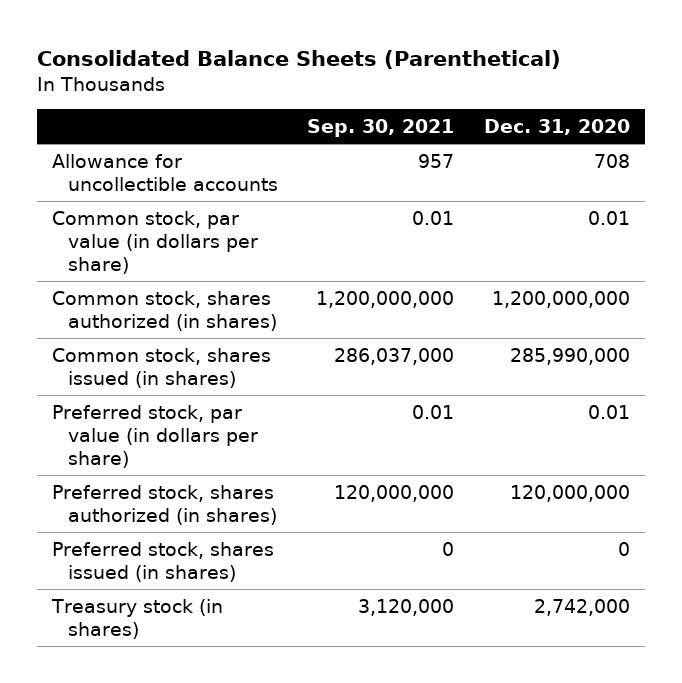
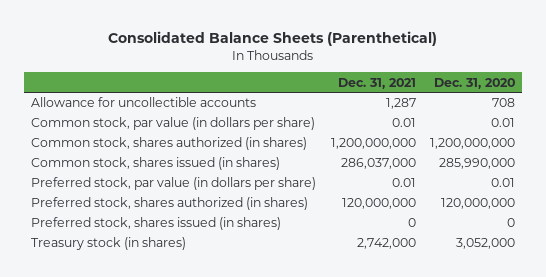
[307,118,455,137] Sep. 30, 2021 -> none
none -> [337,77,416,89] Dec. 31, 2021
[534,598,631,616] 2,742,000 -> [456,238,516,250] 3,052,000

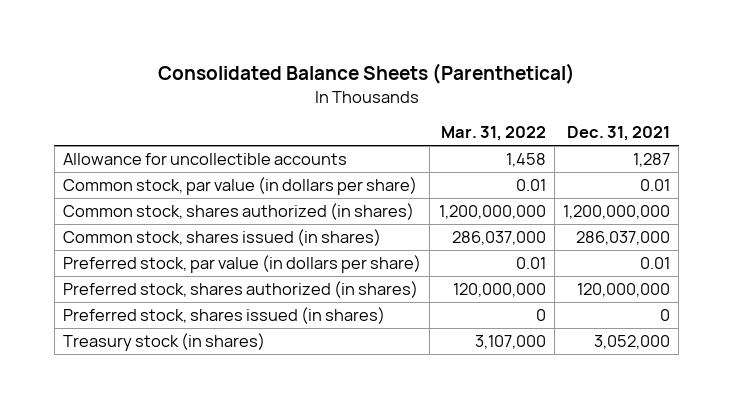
[434,77,516,89] Dec. 31, 2020 -> none
none -> [440,126,546,142] Mar. 31, 2022
[356,238,416,250] 2,742,000 -> [594,334,671,349] 3,052,000

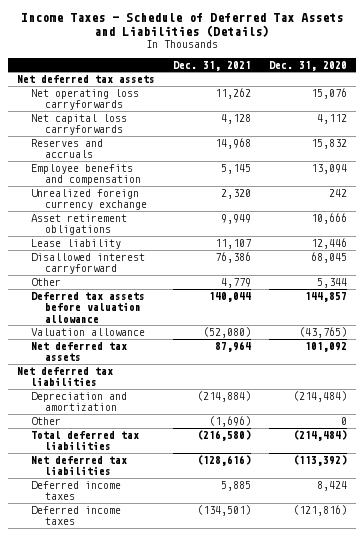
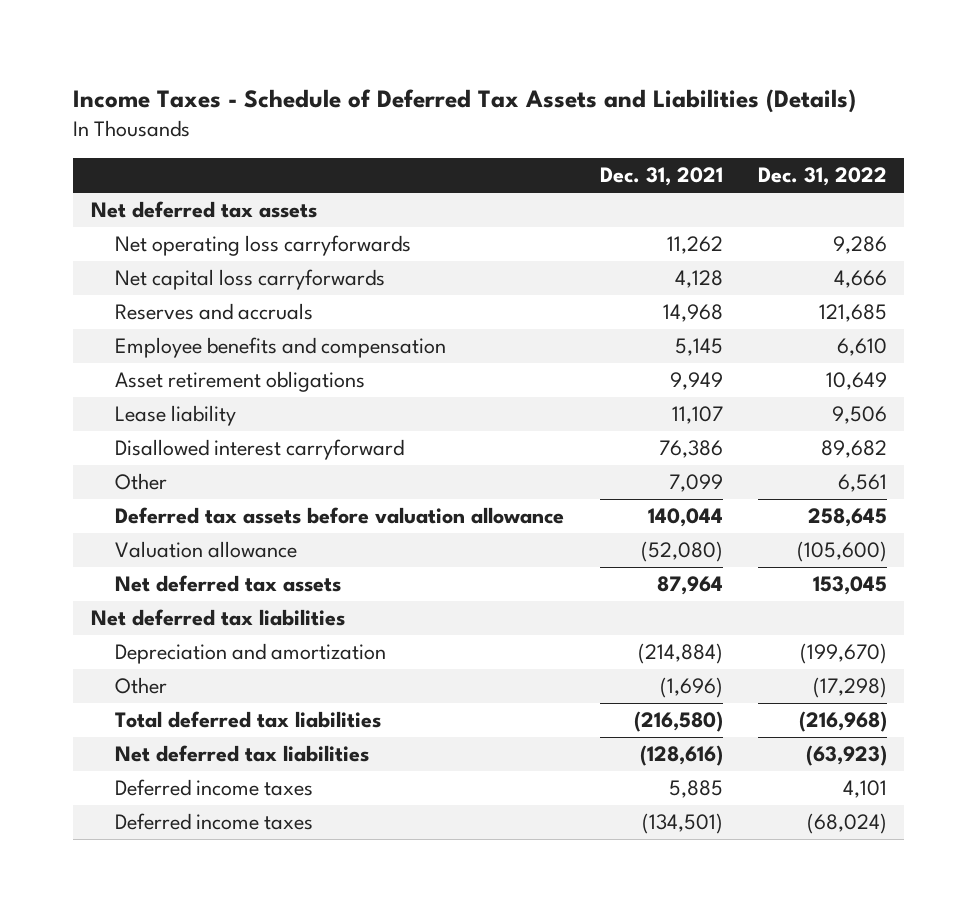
[268,60,347,71] Dec. 31, 2020 -> none
none -> [757,167,887,187] Dec. 31, 2022
[30,189,147,211] Unrealized foreign currency exchange -> none
[220,278,251,289] 4,779 -> [668,474,723,493] 7,099

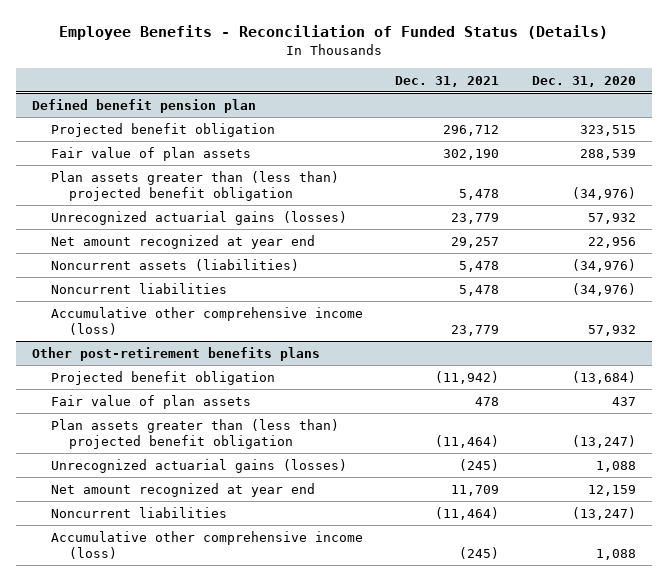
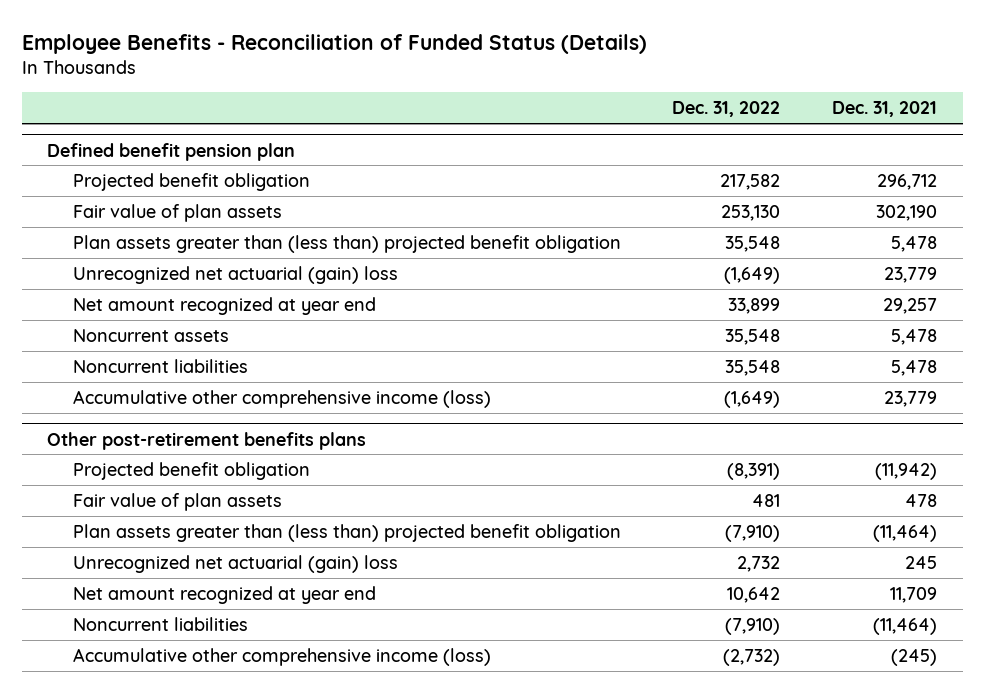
[531,75,636,87] Dec. 31, 2020 -> none
none -> [672,101,781,118] Dec. 31, 2022
[50,210,347,225] Unrecognized actuarial gains (losses) -> [72,265,398,284] Unrecognized net actuarial (gain) loss
[50,258,299,271] Noncurrent assets (liabilities) -> [72,328,229,342] Noncurrent assets
[50,458,347,473] Unrecognized actuarial gains (losses) -> [72,554,398,573] Unrecognized net actuarial (gain) loss
[459,458,500,471] (245) -> [904,555,937,569] 245

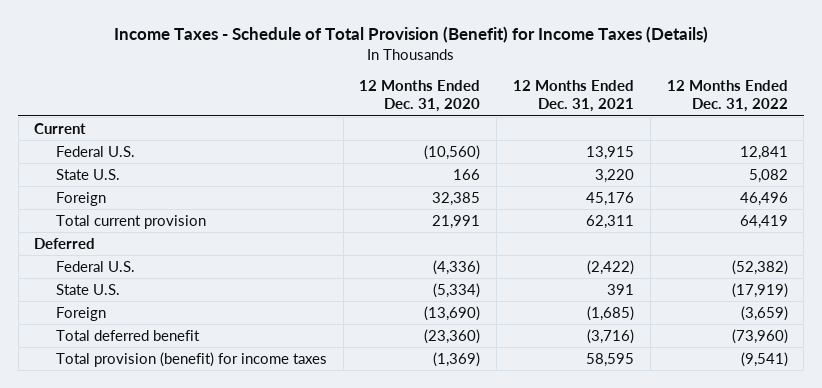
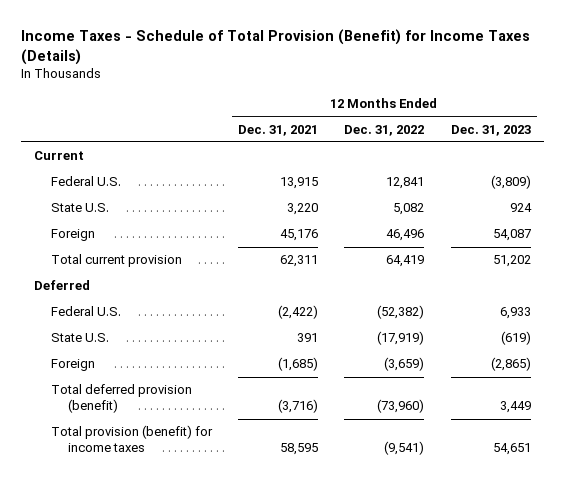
[359,79,481,113] 12 Months Ended Dec. 31, 2020 -> none
none -> [450,124,531,136] Dec. 31, 2023
[55,329,200,341] Total deferred benefit -> [50,384,192,414] Total deferred provision (benefit)

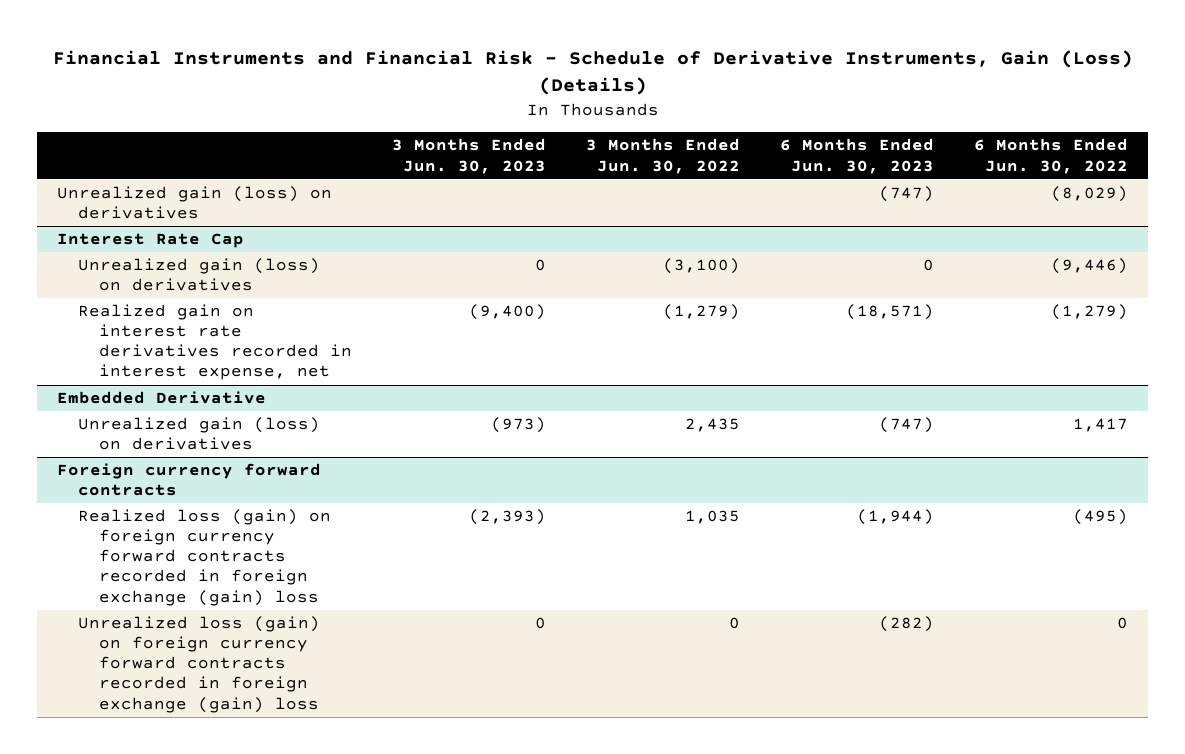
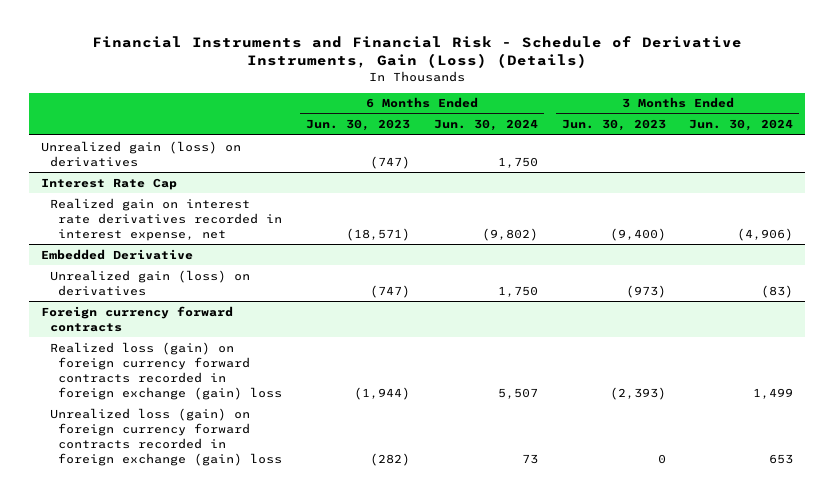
[585,138,740,174] 3 Months Ended Jun. 30, 2022 -> none
[973,138,1128,174] 6 Months Ended Jun. 30, 2022 -> none
none -> [433,119,538,132] Jun. 30, 2024
none -> [689,119,794,132] Jun. 30, 2024
[78,258,321,292] Unrealized gain (loss) on derivatives -> none

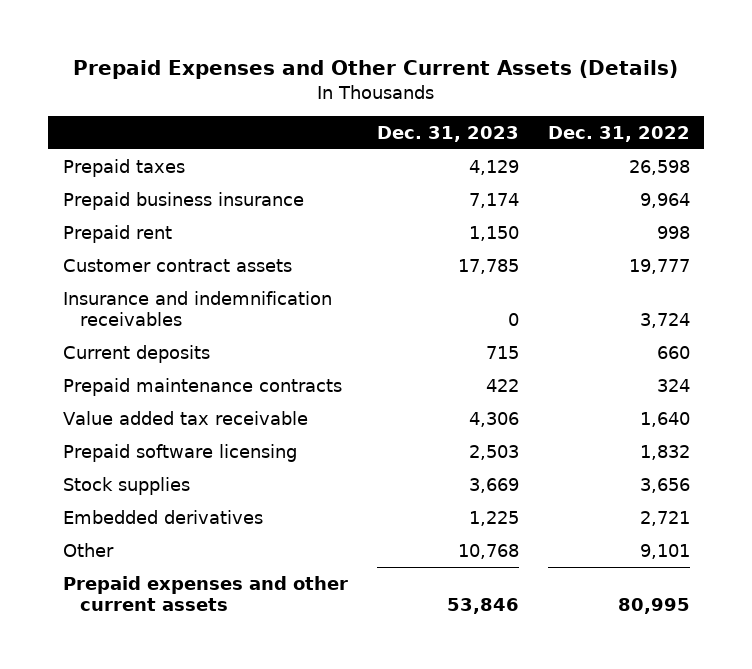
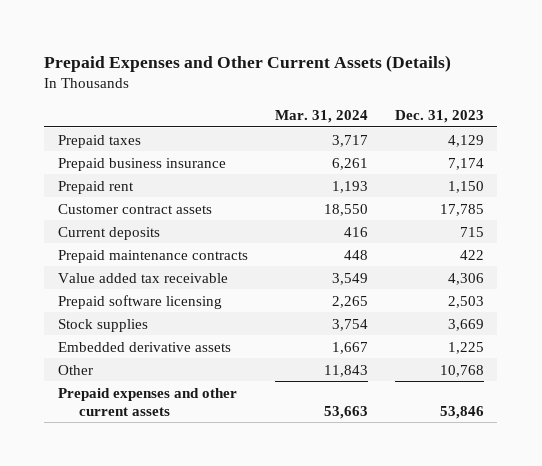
[547,125,690,142] Dec. 31, 2022 -> none
none -> [274,110,368,124] Mar. 31, 2024
[62,290,332,326] Insurance and indemnification receivables -> none
[62,509,263,524] Embedded derivatives -> [57,341,231,352] Embedded derivative assets

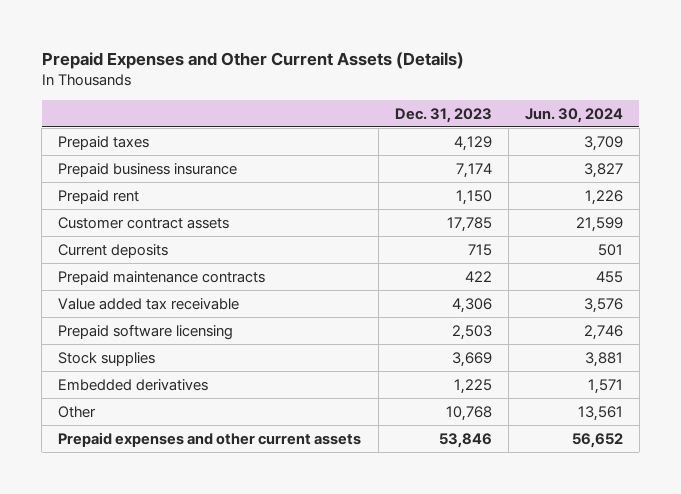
[274,110,368,124] Mar. 31, 2024 -> none
none -> [524,107,623,123] Jun. 30, 2024
[57,341,231,352] Embedded derivative assets -> [58,378,209,391] Embedded derivatives

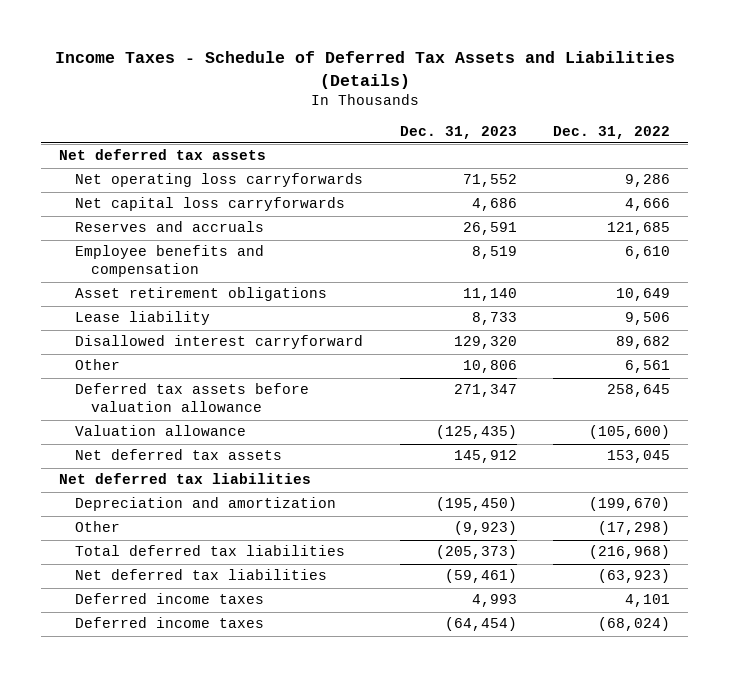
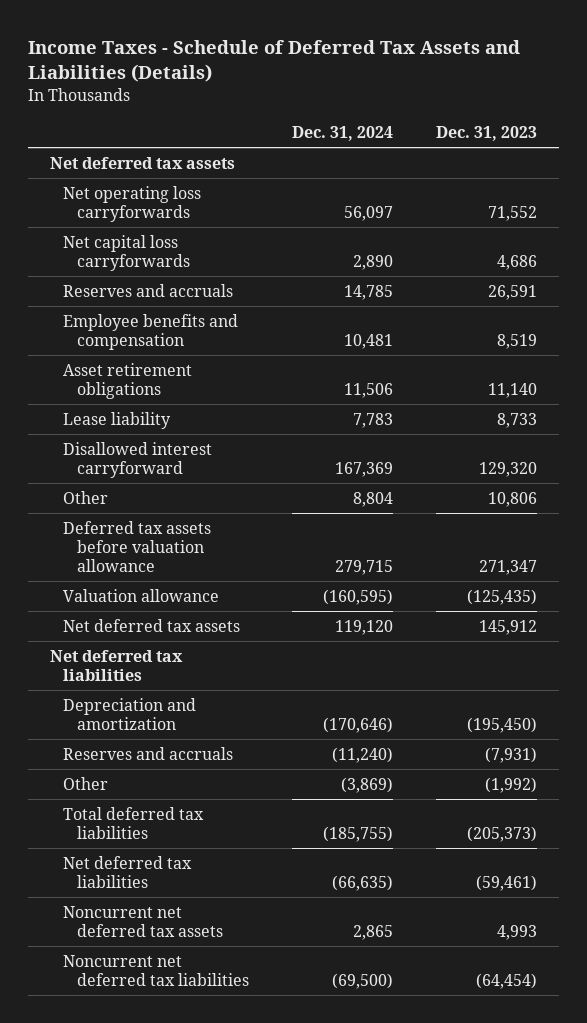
[552,125,670,139] Dec. 31, 2022 -> none
none -> [292,125,394,141] Dec. 31, 2024
none -> [63,746,234,760] Reserves and accruals
[453,521,517,536] (9,923) -> [485,776,538,793] (1,992)
[75,593,265,605] Deferred income taxes -> [63,905,223,937] Noncurrent net deferred tax assets
[75,617,265,629] Deferred income taxes -> [63,954,249,986] Noncurrent net deferred tax liabilities

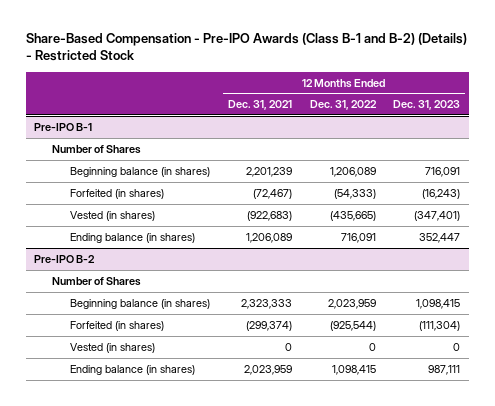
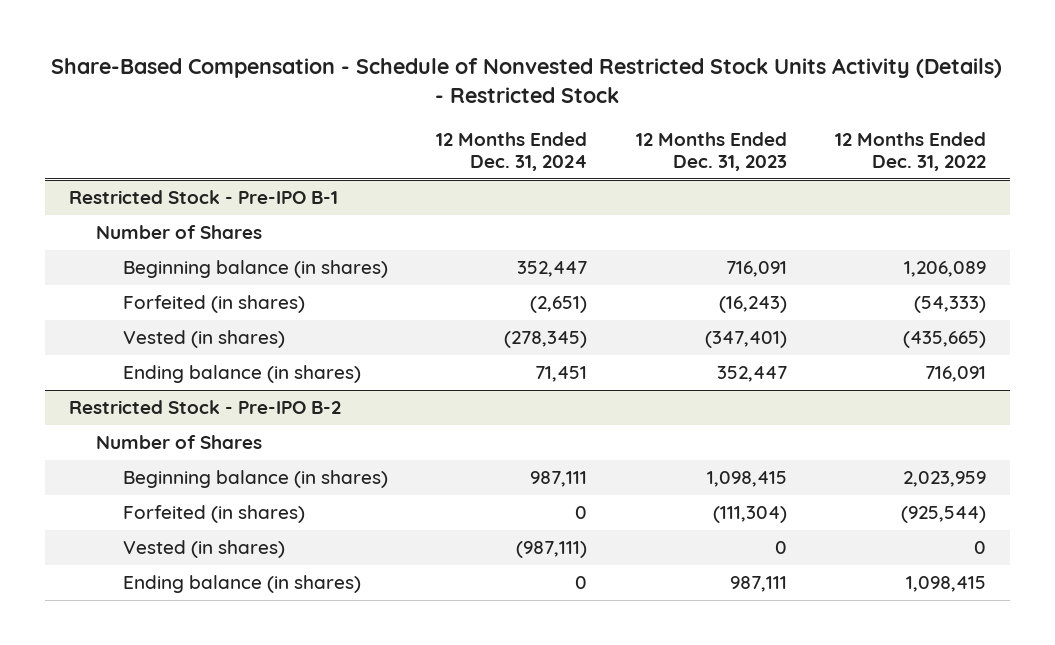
[25,32,467,62] Share-Based Compensation - Pre-IPO Awards (Class B-1 and B-2) (Details) - Restricted Stock -> [51,57,1003,103] Share-Based Compensation - Schedule of Nonvested Restricted Stock Units Activity (Details) - Restricted Stock
[227,100,292,111] Dec. 31, 2021 -> none
none -> [436,131,588,172] 12 Months Ended Dec. 31, 2024
[34,122,93,131] Pre-IPO B-1 -> [68,190,338,205] Restricted Stock - Pre-IPO B-1
[34,254,96,263] Pre-IPO B-2 -> [68,400,341,415] Restricted Stock - Pre-IPO B-2

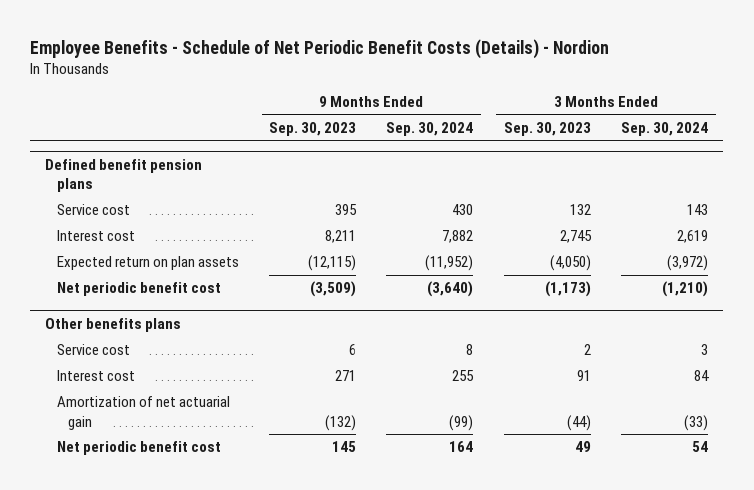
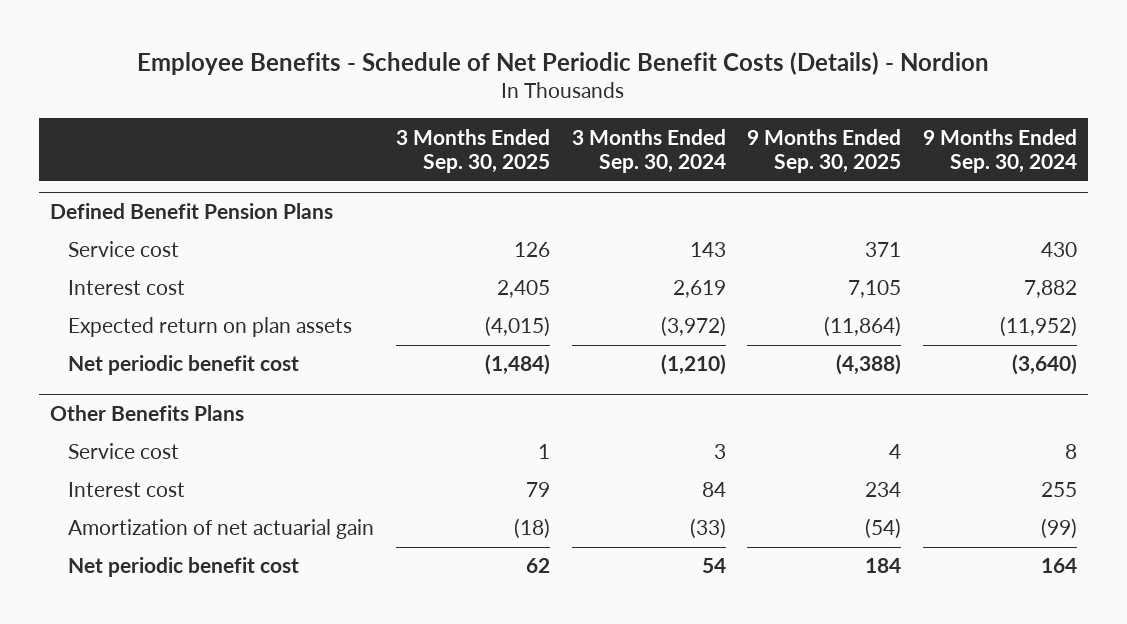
[269,122,357,137] Sep. 30, 2023 -> none
[503,122,591,137] Sep. 30, 2023 -> none
none -> [395,128,550,173] 3 Months Ended Sep. 30, 2025
none -> [747,128,902,173] 9 Months Ended Sep. 30, 2025
[45,158,203,193] Defined benefit pension plans -> [49,203,333,220] Defined Benefit Pension Plans
[45,317,182,332] Other benefits plans -> [49,405,244,422] Other Benefits Plans

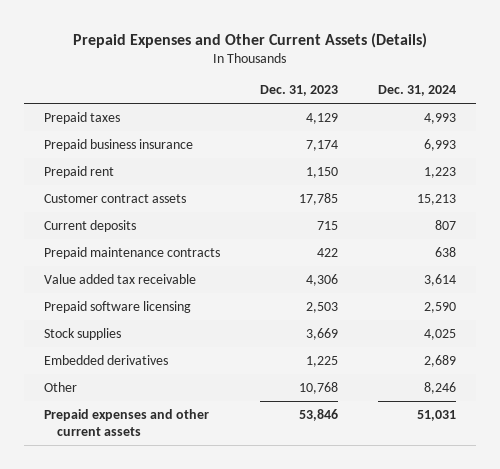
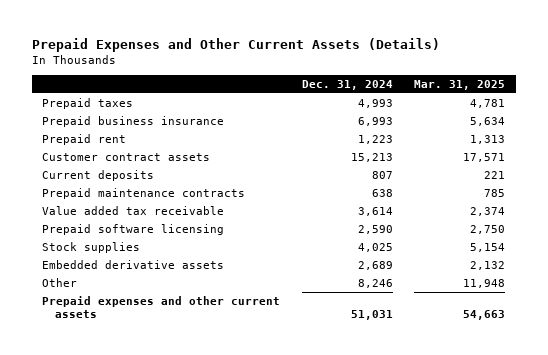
[259,84,338,96] Dec. 31, 2023 -> none
none -> [414,80,506,91] Mar. 31, 2025
[43,354,168,365] Embedded derivatives -> [42,259,225,269] Embedded derivative assets

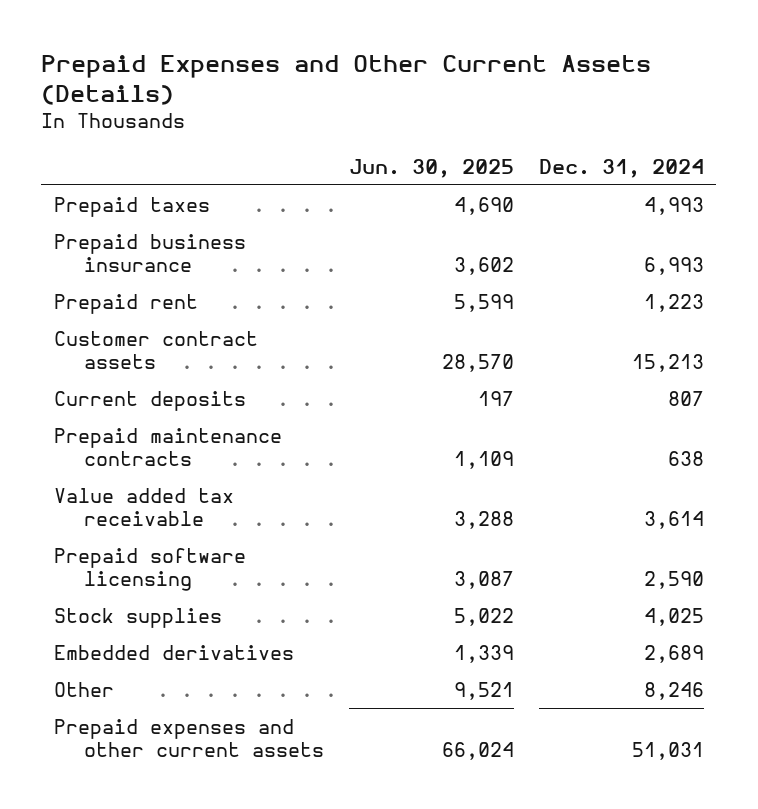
[414,80,506,91] Mar. 31, 2025 -> none
none -> [349,158,515,178] Jun. 30, 2025
[42,259,225,269] Embedded derivative assets -> [53,644,294,660] Embedded derivatives

